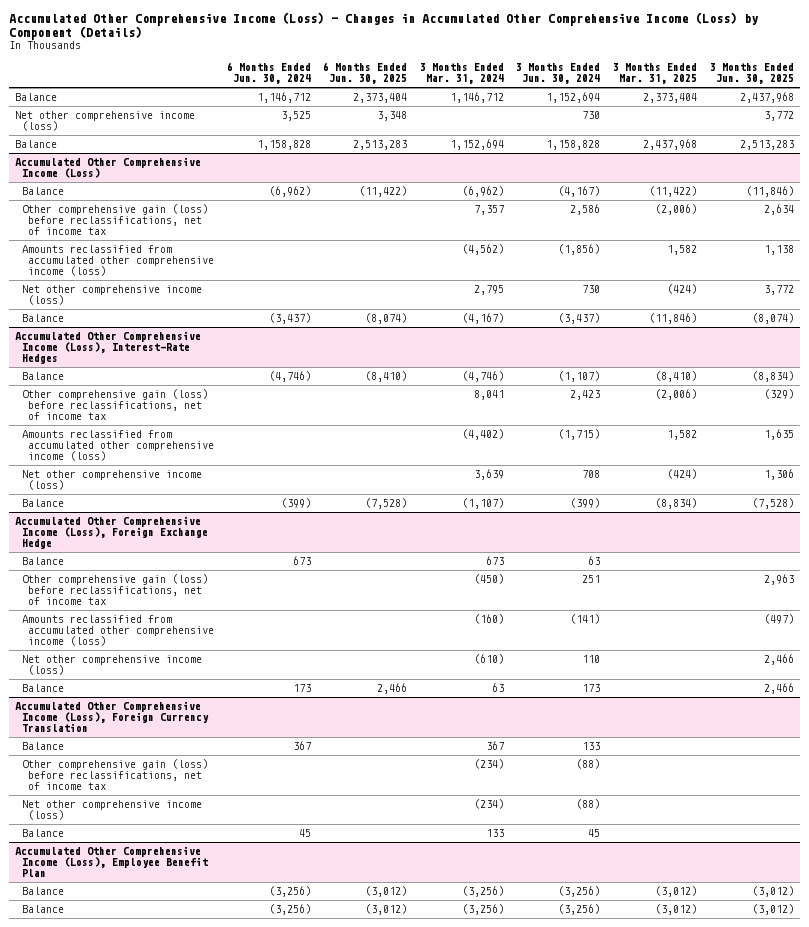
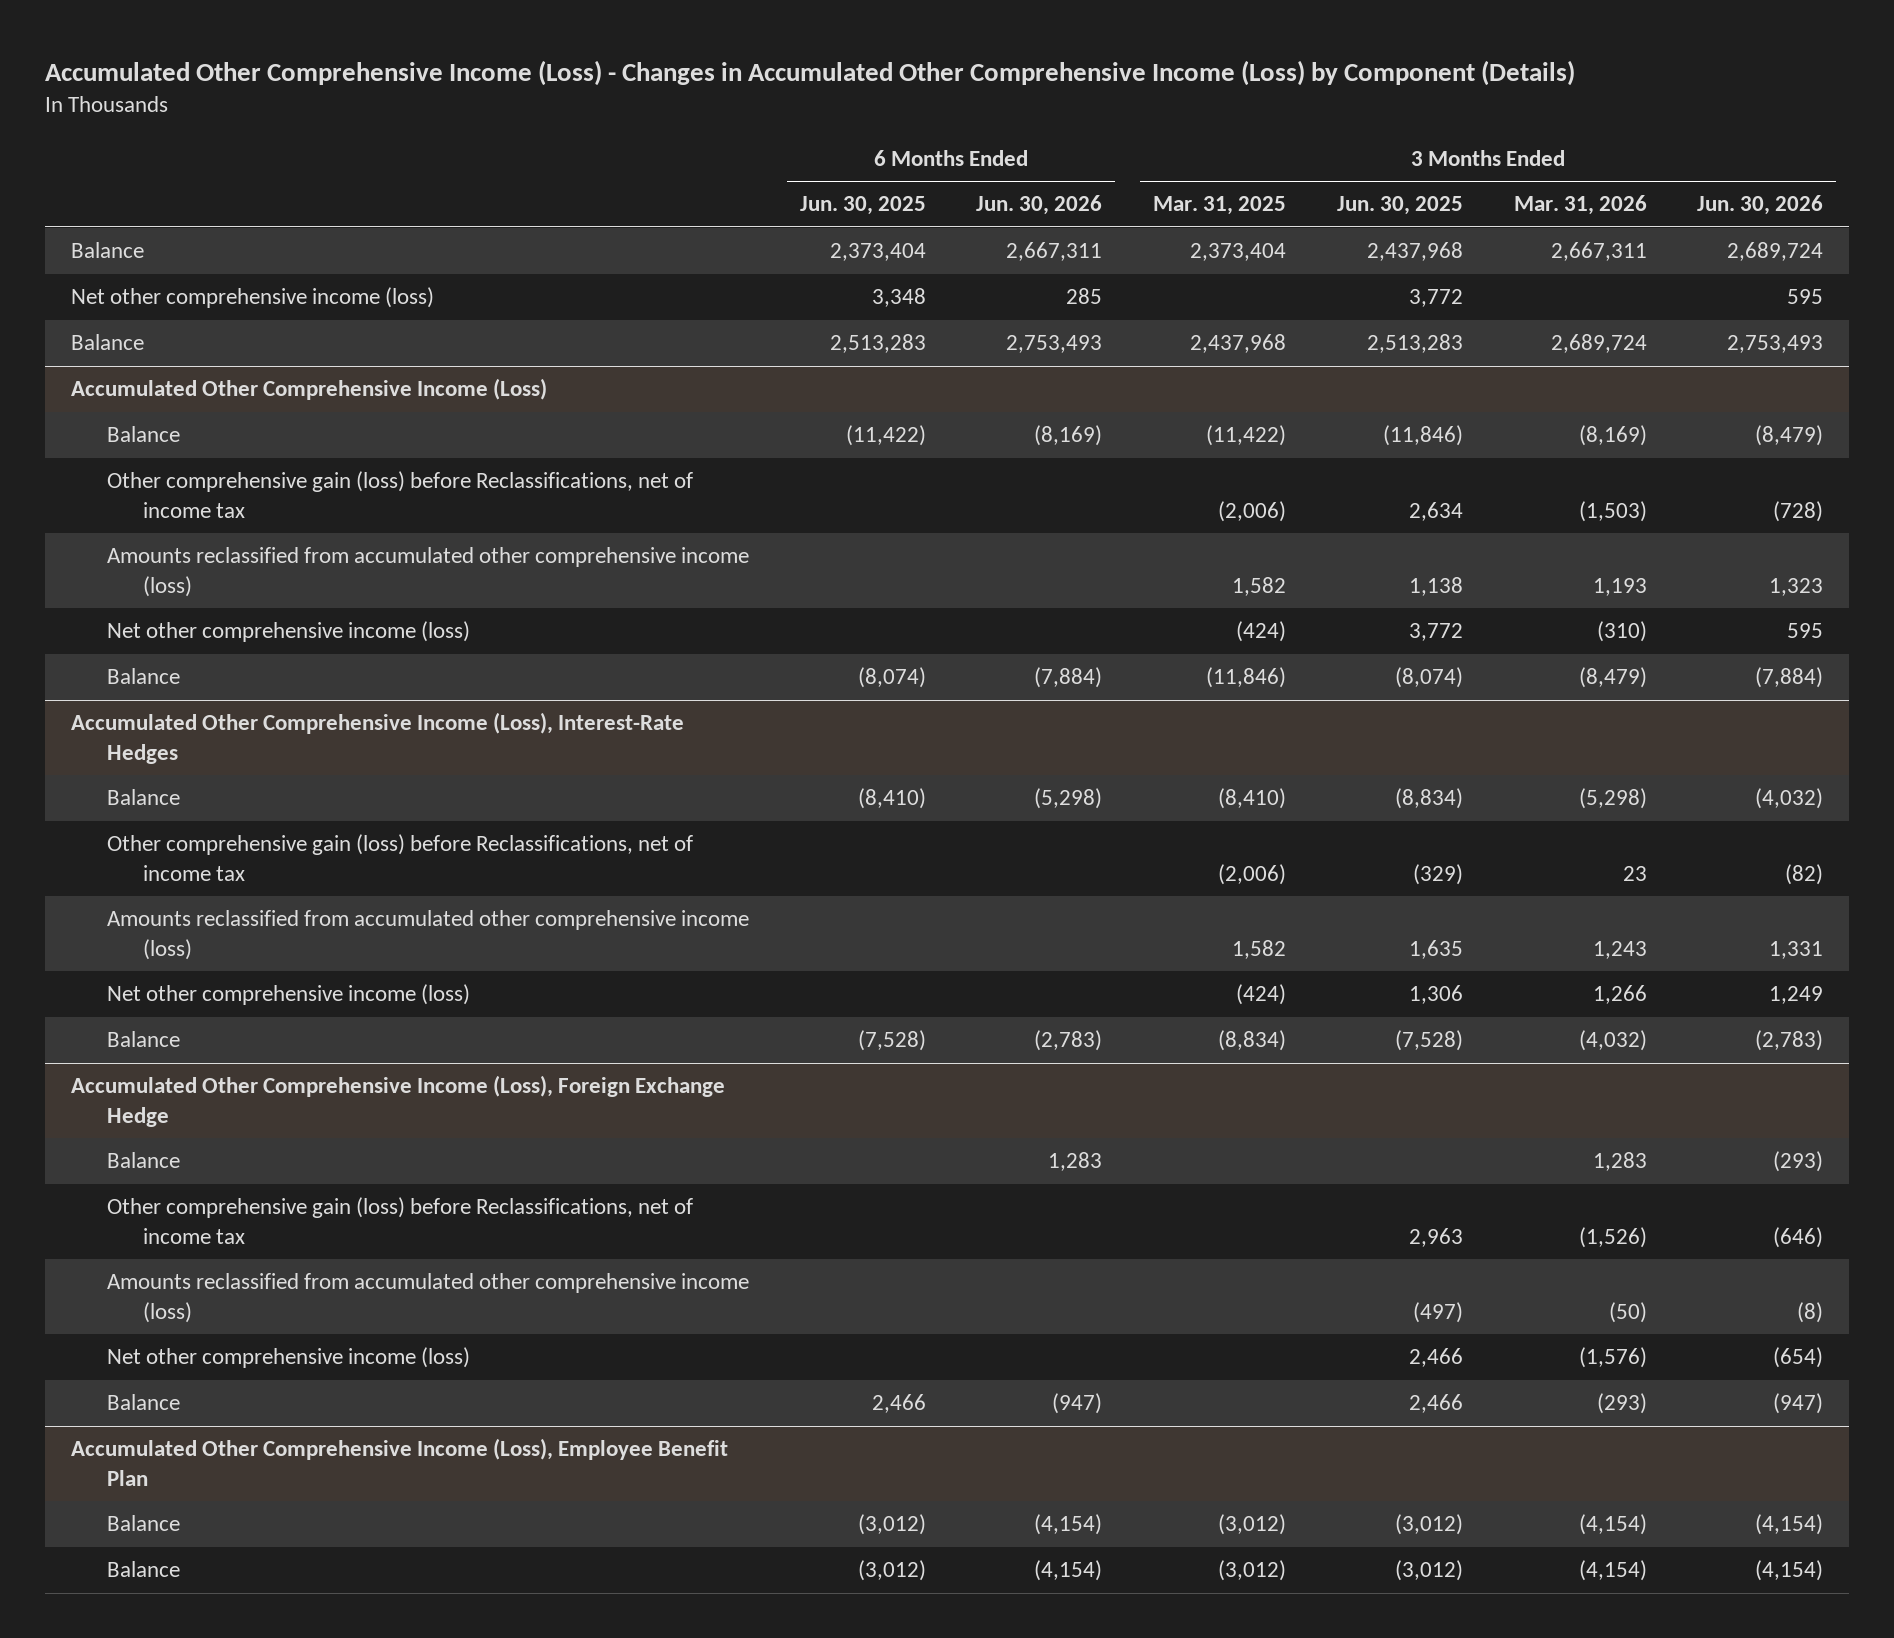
[226,62,311,85] 6 Months Ended Jun. 30, 2024 -> none
[419,63,504,85] 3 Months Ended Mar. 31, 2024 -> none
[516,63,601,85] 3 Months Ended Jun. 30, 2024 -> none
none -> [976,195,1103,216] Jun. 30, 2026
none -> [1513,195,1647,216] Mar. 31, 2026
none -> [1697,195,1824,216] Jun. 30, 2026
[21,204,208,236] Other comprehensive gain (loss) before reclassifications, net of income tax -> [106,471,693,518] Other comprehensive gain (loss) before Reclassifications, net of income tax
[21,389,208,421] Other comprehensive gain (loss) before reclassifications, net of income tax -> [106,834,693,881] Other comprehensive gain (loss) before Reclassifications, net of income tax
[21,574,208,606] Other comprehensive gain (loss) before reclassifications, net of income tax -> [106,1197,693,1244] Other comprehensive gain (loss) before Reclassifications, net of income tax
[15,701,209,733] Accumulated Other Comprehensive Income (Loss), Foreign Currency Translation -> none
[21,742,64,751] Balance -> none
[21,759,208,791] Other comprehensive gain (loss) before reclassifications, net of income tax -> none
[21,800,202,821] Net other comprehensive income (loss) -> none
[21,829,64,838] Balance -> none

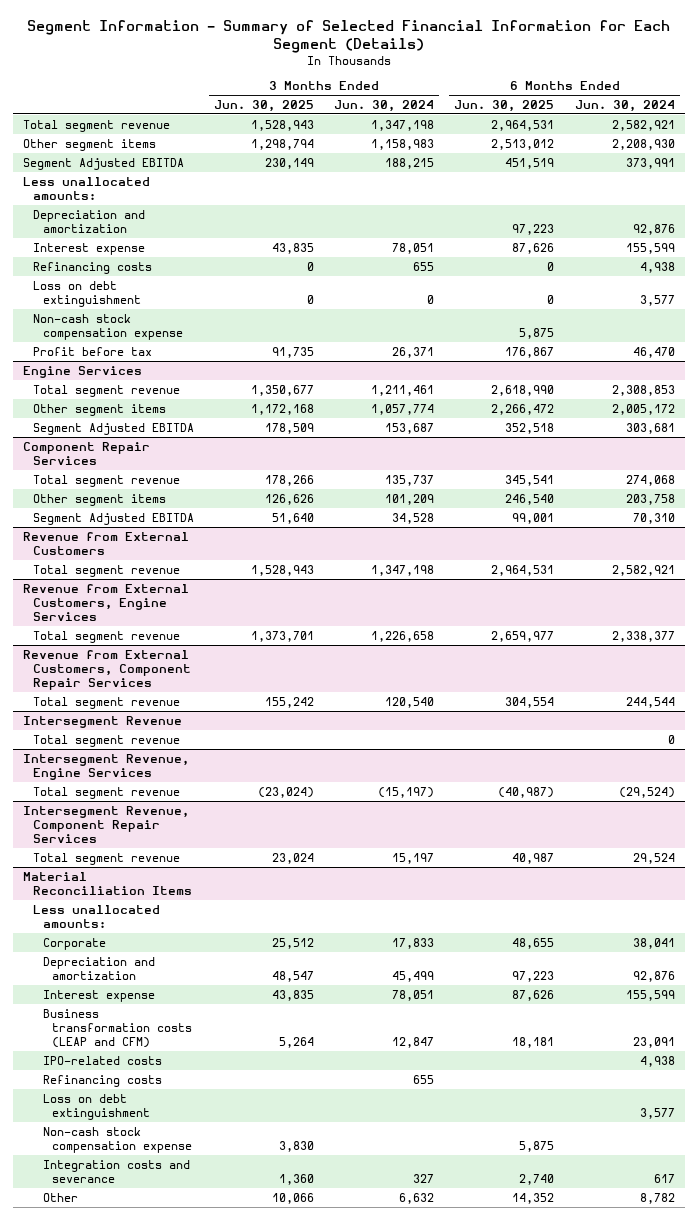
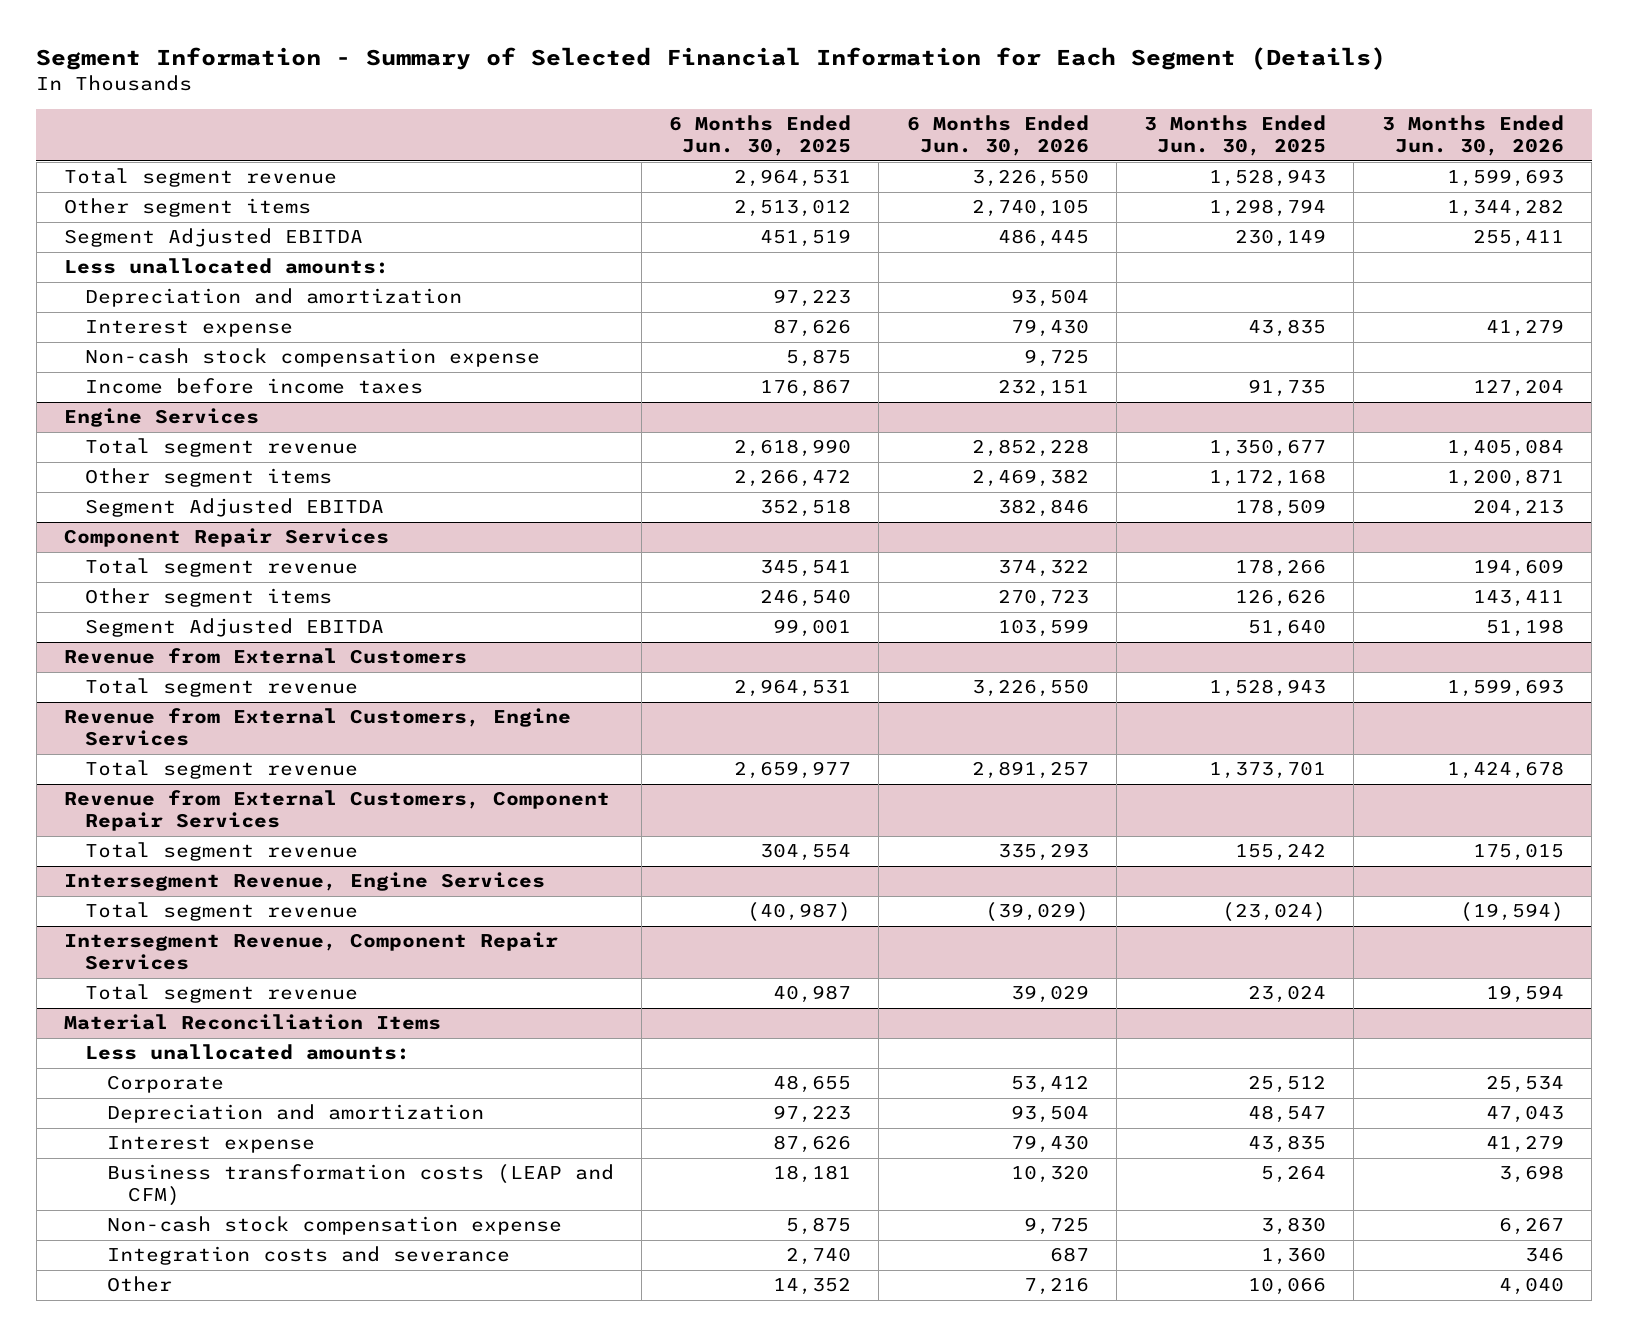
[334,99,435,112] Jun. 30, 2024 -> none
[574,99,675,112] Jun. 30, 2024 -> none
none -> [906,115,1089,157] 6 Months Ended Jun. 30, 2026
none -> [1381,115,1564,157] 3 Months Ended Jun. 30, 2026
[32,261,152,274] Refinancing costs -> none
[32,280,141,308] Loss on debt extinguishment -> none
[32,346,152,356] Profit before tax -> [85,378,424,395] Income before income taxes
[22,715,182,728] Intersegment Revenue -> none
[32,734,180,747] Total segment revenue -> none
[42,1055,162,1065] IPO-related costs -> none
[42,1074,162,1087] Refinancing costs -> none
[42,1093,151,1121] Loss on debt extinguishment -> none

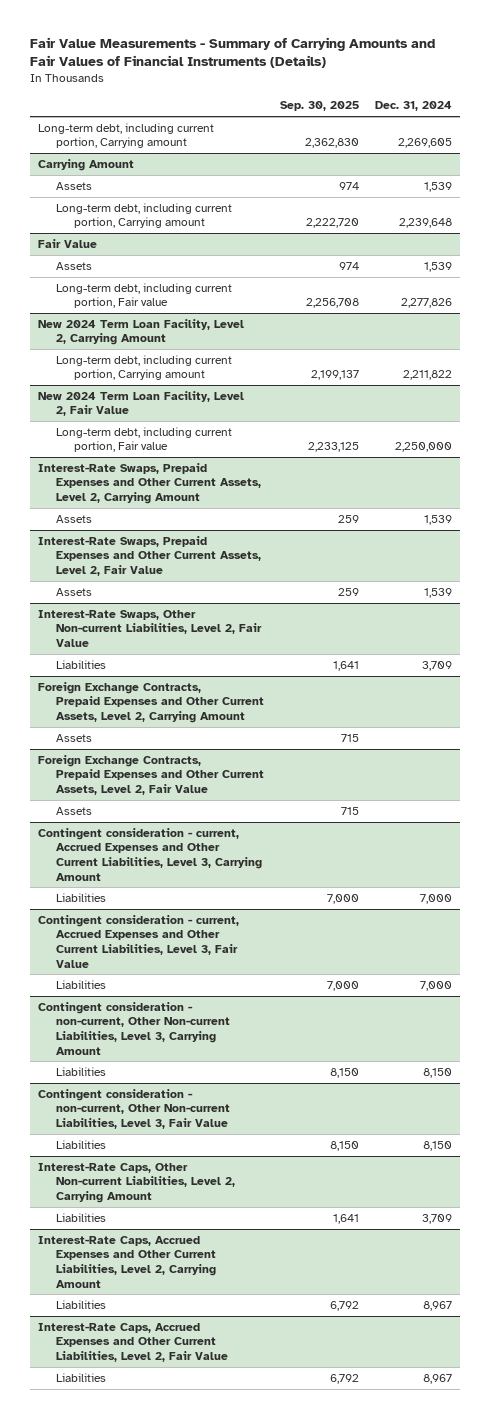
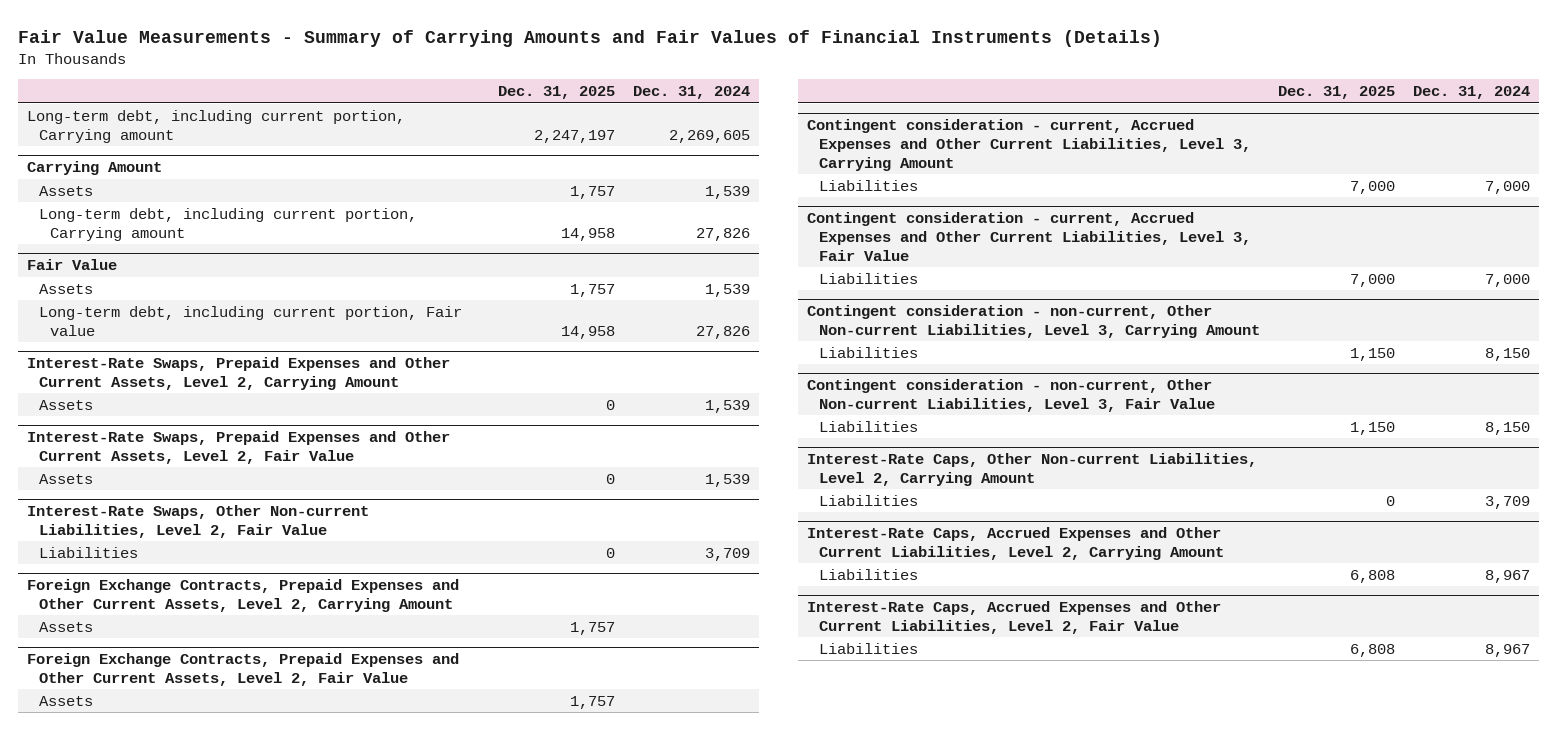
[280,101,360,112] Sep. 30, 2025 -> none
none -> [497,86,615,100] Dec. 31, 2025
[399,218,453,229] 2,239,648 -> [696,227,751,241] 27,826
[37,318,244,346] New 2024 Term Loan Facility, Level 2, Carrying Amount -> none
[55,354,232,381] Long-term debt, including current portion, Carrying amount -> none
[37,390,244,417] New 2024 Term Loan Facility, Level 2, Fair Value -> none
[55,426,232,453] Long-term debt, including current portion, Fair value -> none
[401,298,453,309] 2,277,826 -> [696,325,751,339] 27,826

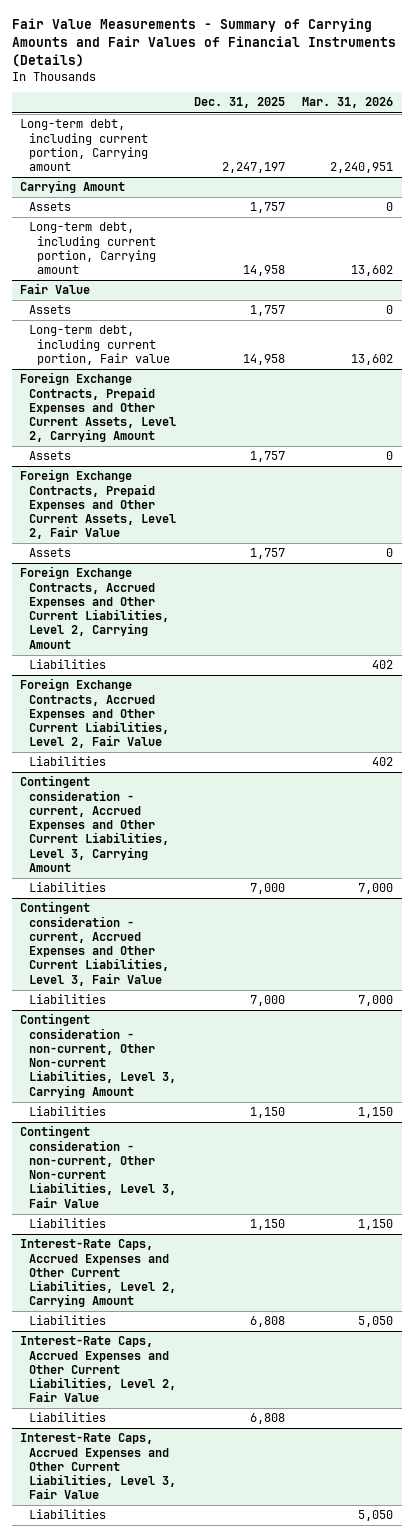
[633,86,751,100] Dec. 31, 2024 -> none
none -> [302,97,394,109] Mar. 31, 2026
[27,357,451,391] Interest-Rate Swaps, Prepaid Expenses and Other Current Assets, Level 2, Carrying Amount -> none
[38,399,93,410] Assets -> none
[27,431,451,465] Interest-Rate Swaps, Prepaid Expenses and Other Current Assets, Level 2, Fair Value -> none
[38,473,93,484] Assets -> none
[27,505,370,539] Interest-Rate Swaps, Other Non-current Liabilities, Level 2, Fair Value -> none
[38,546,138,558] Liabilities -> none
none -> [20,566,169,649] Foreign Exchange Contracts, Accrued Expenses and Other Current Liabilities, Level 2, Carrying Amount
none -> [28,659,106,670] Liabilities
none -> [20,678,169,749] Foreign Exchange Contracts, Accrued Expenses and Other Current Liabilities, Level 2, Fair Value
none -> [28,756,106,767] Liabilities
[807,453,1258,487] Interest-Rate Caps, Other Non-current Liabilities, Level 2, Carrying Amount -> none
[818,494,918,506] Liabilities -> none
none -> [20,1433,176,1500] Interest-Rate Caps, Accrued Expenses and Other Current Liabilities, Level 3, Fair Value
none -> [28,1509,106,1520] Liabilities

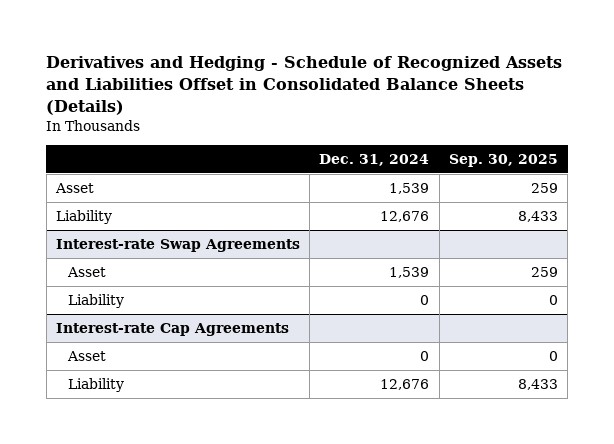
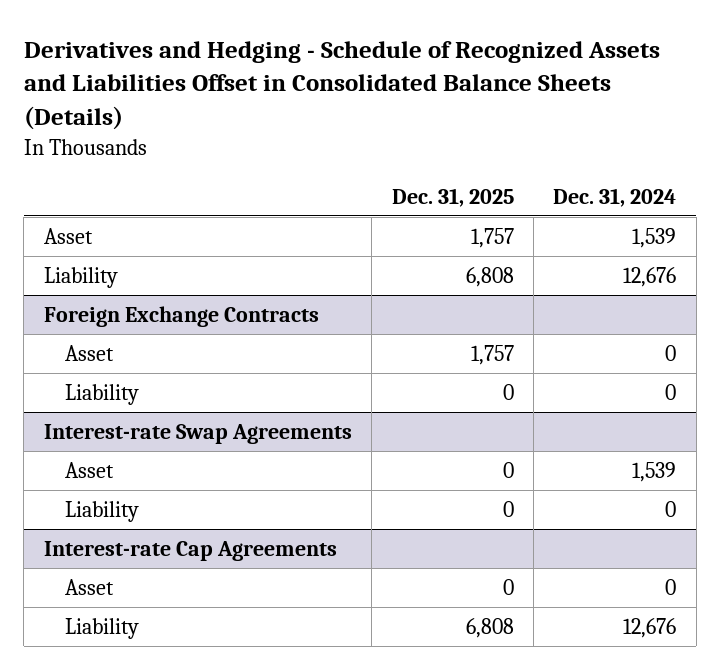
[448,153,558,167] Sep. 30, 2025 -> none
none -> [391,187,514,207] Dec. 31, 2025
none -> [43,306,319,328] Foreign Exchange Contracts
none -> [64,345,114,362] Asset
none -> [64,384,139,406] Liability

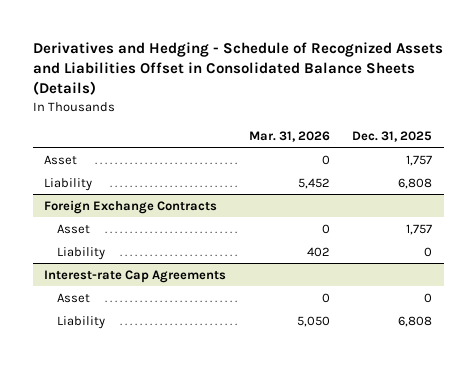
[553,187,677,207] Dec. 31, 2024 -> none
none -> [248,130,330,142] Mar. 31, 2026
[43,424,352,445] Interest-rate Swap Agreements -> none
[64,462,114,479] Asset -> none
[64,501,139,523] Liability -> none

